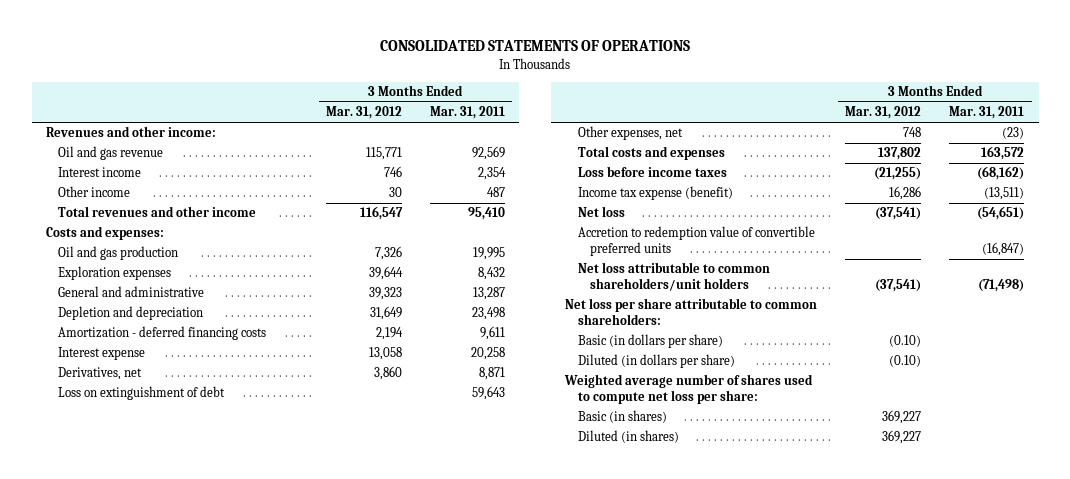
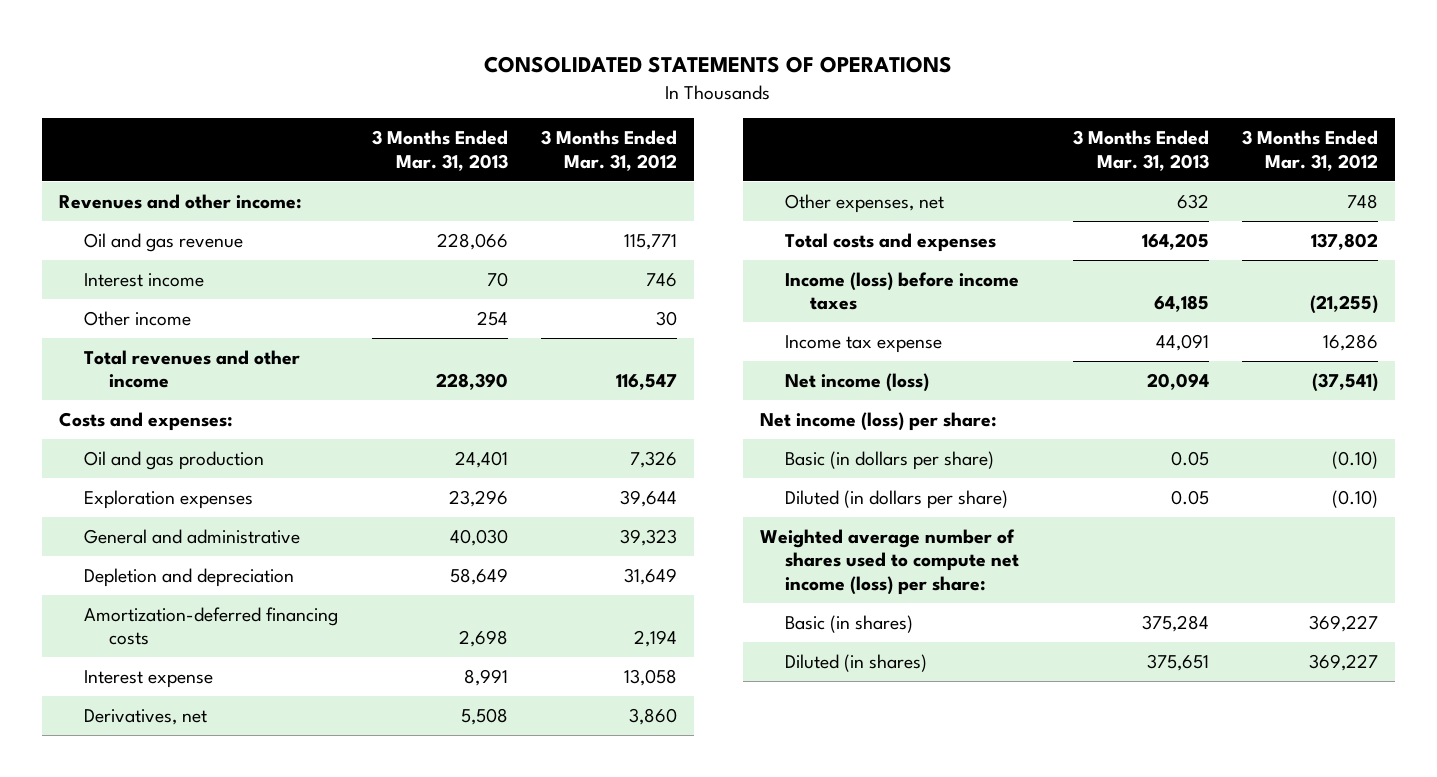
[430,106,506,120] Mar. 31, 2011 -> none
none -> [371,130,508,171] 3 Months Ended Mar. 31, 2013
[58,326,267,341] Amortization - deferred financing costs -> [84,606,339,646] Amortization-deferred financing costs
[58,386,226,401] Loss on extinguishment of debt -> none
[577,226,815,257] Accretion to redemption value of convertible preferred units -> none
[577,262,770,292] Net loss attributable to common shareholders/unit holders -> none
[577,166,727,178] Loss before income taxes -> [784,271,1019,311] Income (loss) before income taxes
[577,186,733,201] Income tax expense (benefit) -> [784,334,942,353] Income tax expense
[577,206,625,218] Net loss -> [784,372,929,392] Net income (loss)
[565,298,818,326] Net loss per share attributable to common shareholders: -> [759,411,997,431] Net income (loss) per share:
[564,374,814,405] Weighted average number of shares used to compute net loss per share: -> [759,528,1019,596] Weighted average number of shares used to compute net income (loss) per share:

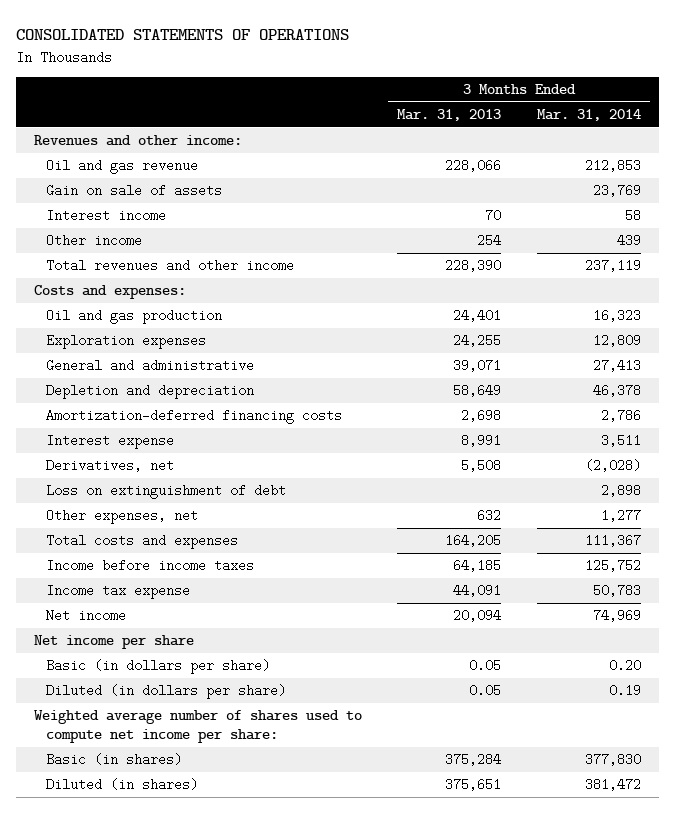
[541,130,678,171] 3 Months Ended Mar. 31, 2012 -> none
none -> [536,109,641,122] Mar. 31, 2014
none -> [45,184,222,198] Gain on sale of assets
[448,489,508,507] 23,296 -> [453,334,502,348] 24,255
[449,528,508,546] 40,030 -> [453,359,502,373] 39,071
none -> [45,484,286,500] Loss on extinguishment of debt
[784,271,1019,311] Income (loss) before income taxes -> [45,559,254,573] Income before income taxes
[784,372,929,392] Net income (loss) -> [45,609,126,623] Net income
[759,411,997,431] Net income (loss) per share: -> [33,635,194,650] Net income per share
[759,528,1019,596] Weighted average number of shares used to compute net income (loss) per share: -> [33,710,362,744] Weighted average number of shares used to compute net income per share:

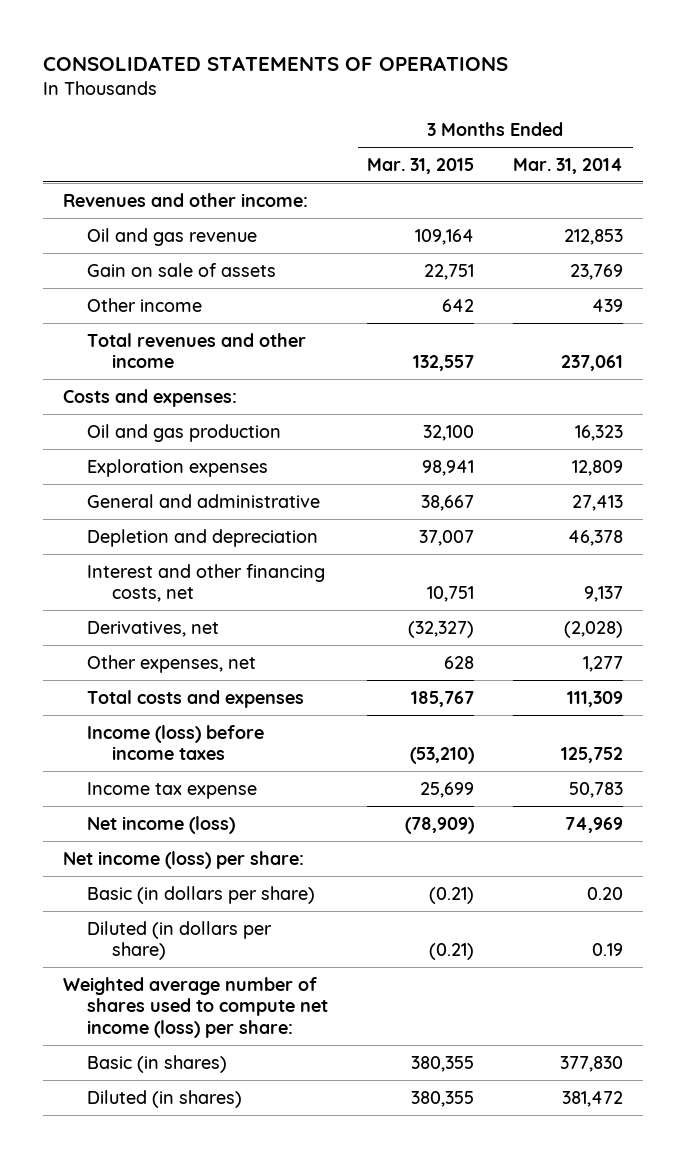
[397,109,502,122] Mar. 31, 2013 -> none
none -> [367,157,475,174] Mar. 31, 2015
[45,209,166,223] Interest income -> none
[584,259,641,273] 237,119 -> [561,355,624,372] 237,061
[45,409,342,425] Amortization-deferred financing costs -> none
[45,434,174,450] Interest expense -> none
none -> [87,563,326,603] Interest and other financing costs, net
[45,484,286,500] Loss on extinguishment of debt -> none
[584,534,641,548] 111,367 -> [567,690,624,707] 111,309
[45,559,254,573] Income before income taxes -> [87,724,265,761] Income (loss) before income taxes
[45,609,126,623] Net income -> [87,815,236,834] Net income (loss)
[33,635,194,650] Net income per share -> [62,850,304,869] Net income (loss) per share:
[33,710,362,744] Weighted average number of shares used to compute net income per share: -> [62,976,329,1038] Weighted average number of shares used to compute net income (loss) per share:

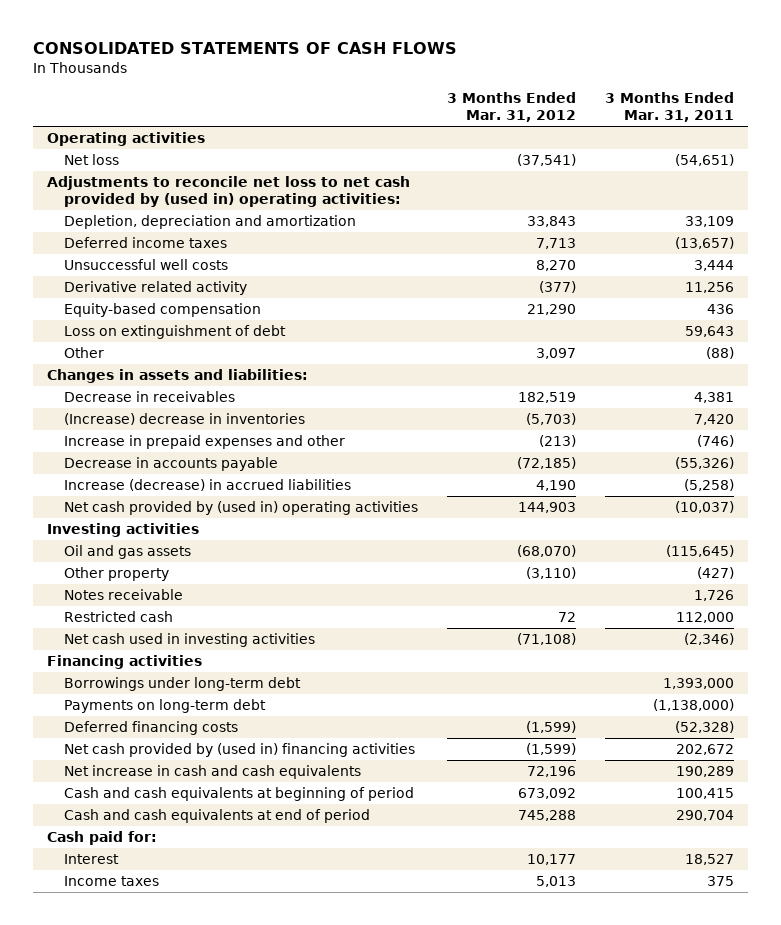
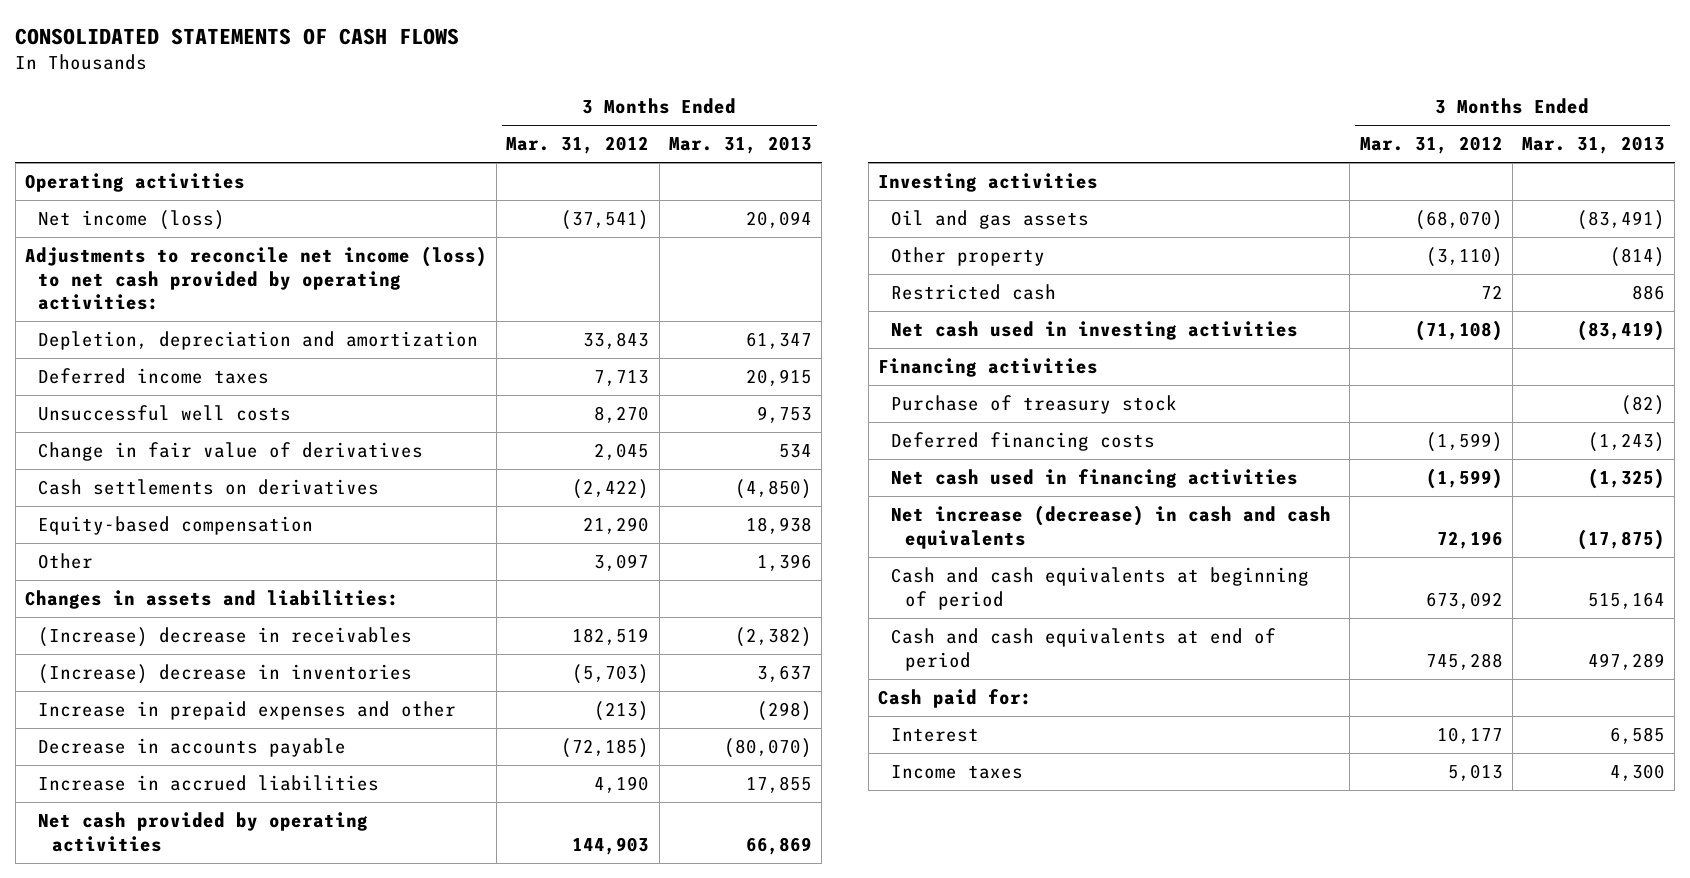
[604,91,734,123] 3 Months Ended Mar. 31, 2011 -> none
none -> [668,136,812,155] Mar. 31, 2013
[64,154,120,166] Net loss -> [38,210,226,231] Net income (loss)
[47,176,411,208] Adjustments to reconcile net loss to net cash provided by (used in) operating activities: -> [24,246,487,311] Adjustments to reconcile net income (loss) to net cash provided by operating activities:
[64,281,248,296] Derivative related activity -> none
none -> [38,442,424,462] Change in fair value of derivatives
none -> [38,479,380,496] Cash settlements on derivatives
[64,325,287,340] Loss on extinguishment of debt -> none
[64,391,236,403] Decrease in receivables -> [38,627,413,648] (Increase) decrease in receivables
[64,479,352,492] Increase (decrease) in accrued liabilities -> [38,775,380,792] Increase in accrued liabilities
[64,501,419,516] Net cash provided by (used in) operating activities -> [38,812,369,852] Net cash provided by operating activities
[64,589,184,601] Notes receivable -> none
[64,677,302,692] Borrowings under long-term debt -> none
[64,699,267,714] Payments on long-term debt -> none
none -> [891,395,1178,415] Purchase of treasury stock
[64,743,416,758] Net cash provided by (used in) financing activities -> [891,469,1299,489] Net cash used in financing activities
[64,765,362,780] Net increase in cash and cash equivalents -> [891,505,1332,549] Net increase (decrease) in cash and cash equivalents

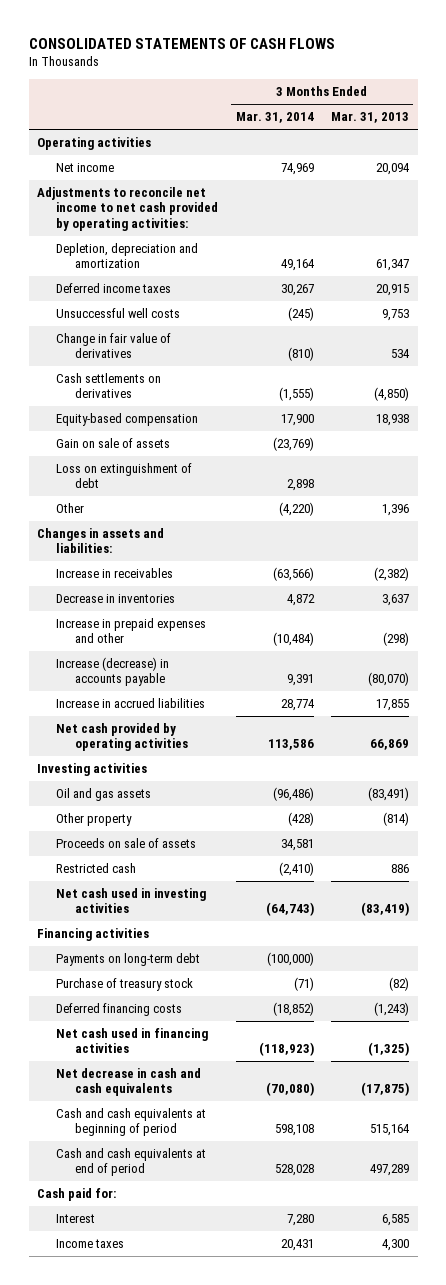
[506,136,650,155] Mar. 31, 2012 -> none
none -> [235,112,314,124] Mar. 31, 2014
[38,210,226,231] Net income (loss) -> [56,163,115,173] Net income
[24,246,487,311] Adjustments to reconcile net income (loss) to net cash provided by operating activities: -> [37,187,219,231] Adjustments to reconcile net income to net cash provided by operating activities:
none -> [56,438,171,449] Gain on sale of assets
none -> [56,463,193,489] Loss on extinguishment of debt
[38,627,413,648] (Increase) decrease in receivables -> [56,568,174,579] Increase in receivables
[38,664,413,685] (Increase) decrease in inventories -> [56,594,176,604] Decrease in inventories
[38,738,347,758] Decrease in accounts payable -> [56,657,170,687] Increase (decrease) in accounts payable
none -> [56,838,197,849] Proceeds on sale of assets
none -> [56,953,201,967] Payments on long-term debt
[891,505,1332,549] Net increase (decrease) in cash and cash equivalents -> [56,1068,202,1097] Net decrease in cash and cash equivalents

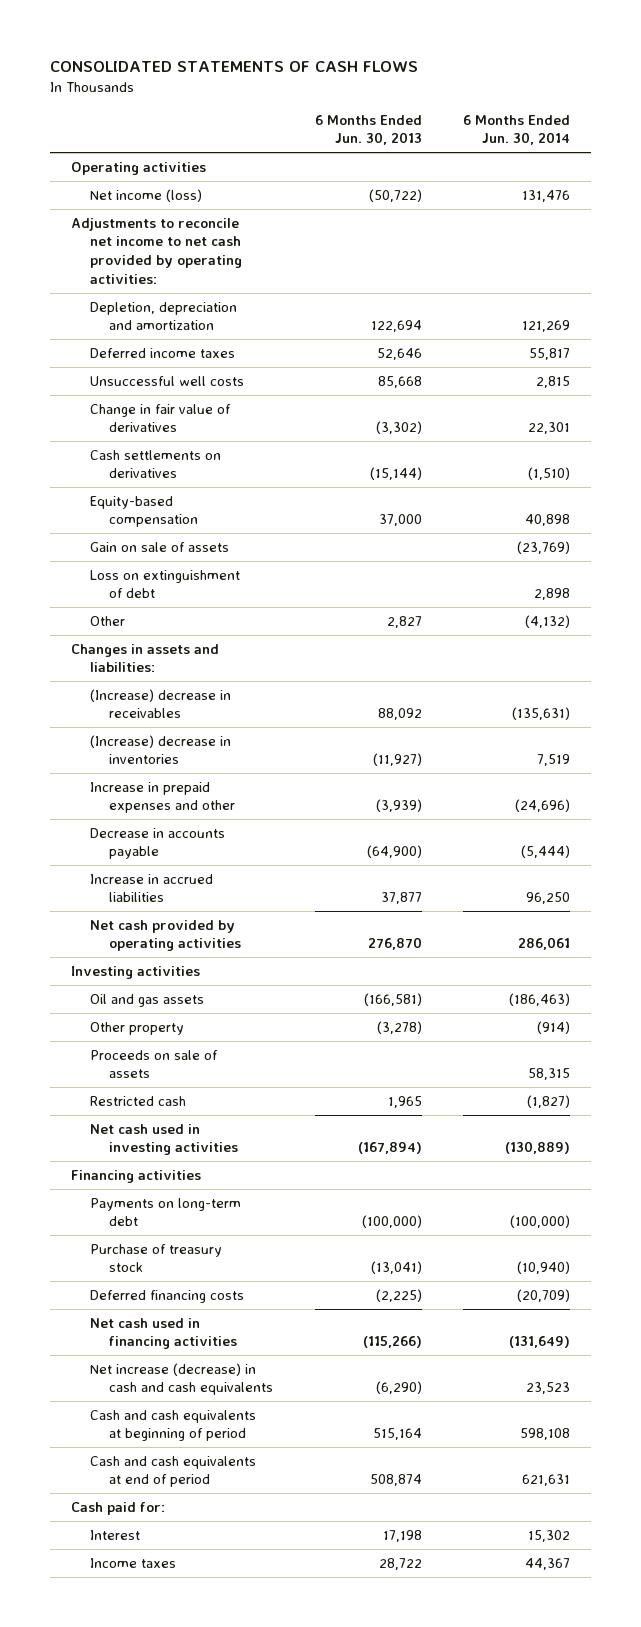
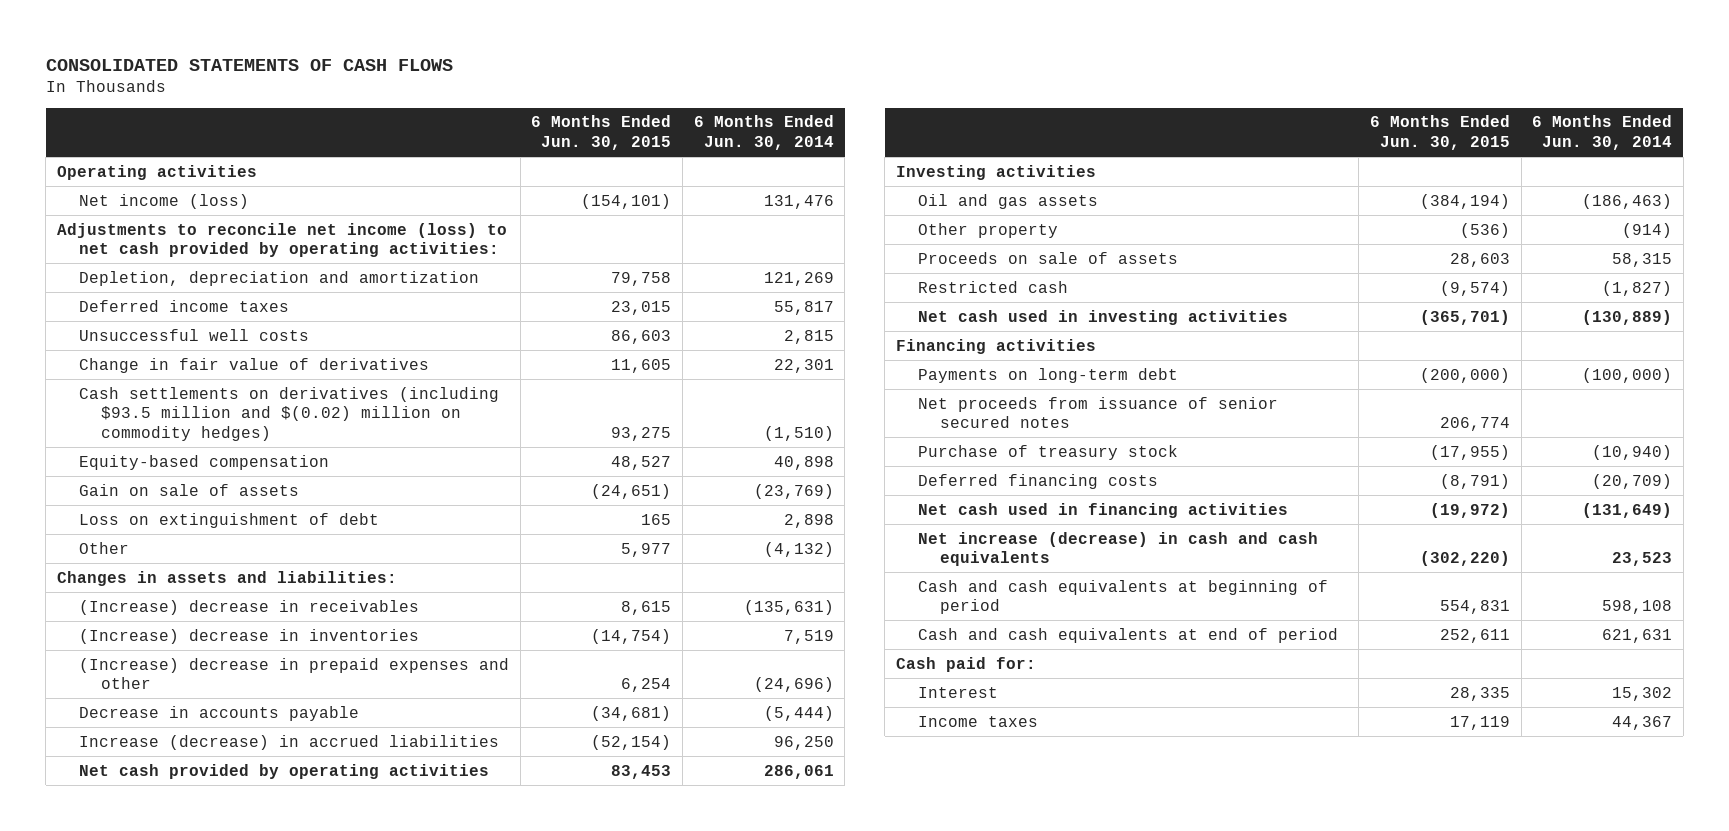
[314,114,422,146] 6 Months Ended Jun. 30, 2013 -> none
none -> [531,115,672,151] 6 Months Ended Jun. 30, 2015
[70,217,242,284] Adjustments to reconcile net income to net cash provided by operating activities: -> [56,222,507,258] Adjustments to reconcile net income (loss) to net cash provided by operating activities:
[89,449,221,479] Cash settlements on derivatives -> [78,386,499,441] Cash settlements on derivatives (including $93.5 million and $(0.02) million on commodity hedges)
[89,781,236,814] Increase in prepaid expenses and other -> [78,657,509,690] (Increase) decrease in prepaid expenses and other
[89,873,213,903] Increase in accrued liabilities -> [78,734,499,750] Increase (decrease) in accrued liabilities
none -> [917,396,1278,429] Net proceeds from issuance of senior secured notes

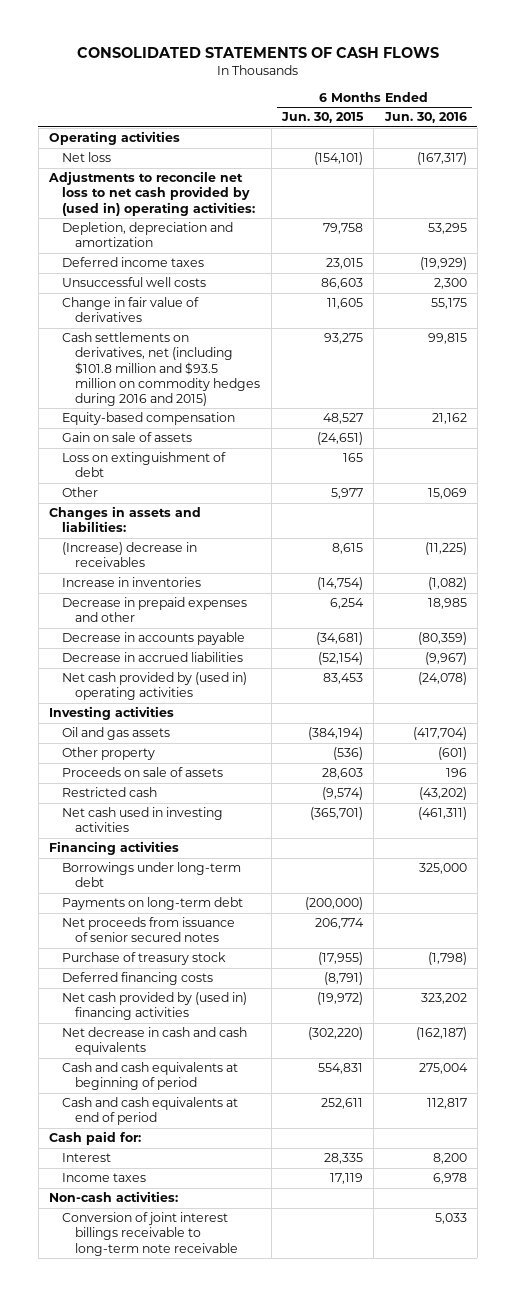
[693,115,834,151] 6 Months Ended Jun. 30, 2014 -> none
none -> [383,112,467,124] Jun. 30, 2016
[78,193,249,209] Net income (loss) -> [62,152,112,163] Net loss
[56,222,507,258] Adjustments to reconcile net income (loss) to net cash provided by operating activities: -> [47,171,256,216] Adjustments to reconcile net loss to net cash provided by (used in) operating activities:
[78,386,499,441] Cash settlements on derivatives (including $93.5 million and $(0.02) million on commodity hedges) -> [62,332,261,407] Cash settlements on derivatives, net (including $101.8 million and $93.5 million on commodity hedges during 2016 and 2015)
[78,628,419,644] (Increase) decrease in inventories -> [62,577,202,588] Increase in inventories
[78,657,509,690] (Increase) decrease in prepaid expenses and other -> [62,597,248,623] Decrease in prepaid expenses and other
[78,734,499,750] Increase (decrease) in accrued liabilities -> [62,652,244,663] Decrease in accrued liabilities
[78,763,489,779] Net cash provided by operating activities -> [62,672,248,701] Net cash provided by (used in) operating activities
none -> [62,862,242,888] Borrowings under long-term debt
[917,502,1288,518] Net cash used in financing activities -> [62,992,248,1021] Net cash provided by (used in) financing activities
[917,531,1318,567] Net increase (decrease) in cash and cash equivalents -> [62,1027,248,1056] Net decrease in cash and cash equivalents
none -> [48,1191,178,1203] Non-cash activities:
none -> [62,1212,239,1256] Conversion of joint interest billings receivable to long-term note receivable

